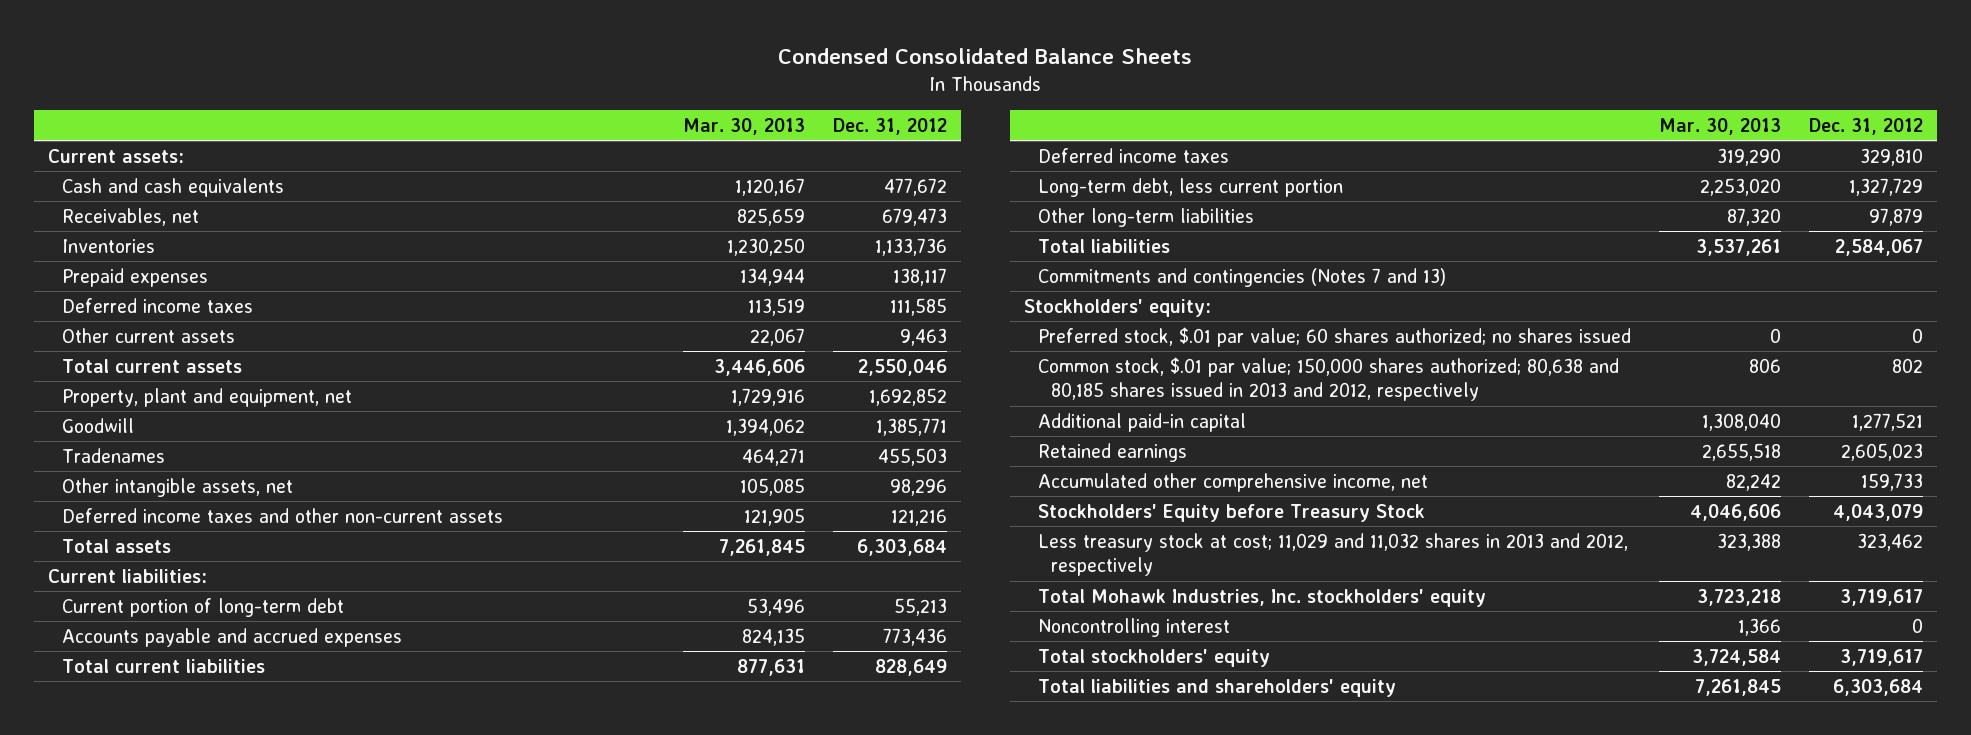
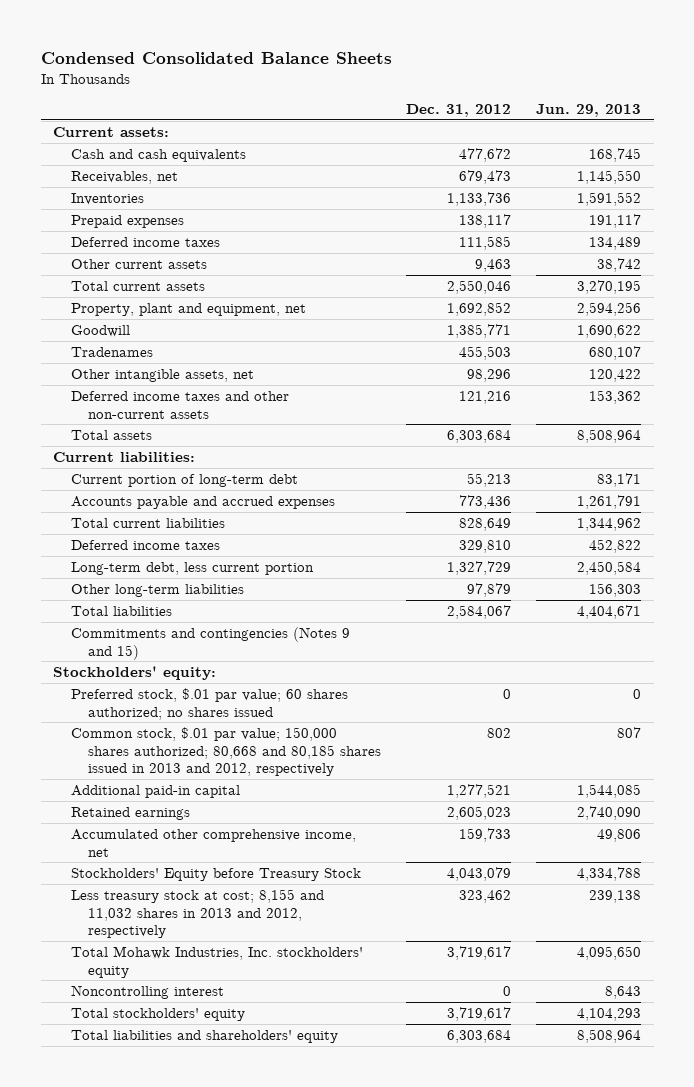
[683,117,806,135] Mar. 30, 2013 -> none
none -> [536,104,642,118] Jun. 29, 2013
[1037,267,1446,287] Commitments and contingencies (Notes 7 and 13) -> [70,626,350,660] Commitments and contingencies (Notes 9 and 15)
[1037,356,1619,402] Common stock, $.01 par value; 150,000 shares authorized; 80,638 and 80,185 shares issued in 2013 and 2012, respectively -> [70,726,382,777] Common stock, $.01 par value; 150,000 shares authorized; 80,668 and 80,185 shares issued in 2013 and 2012, respectively
[1037,532,1628,577] Less treasury stock at cost; 11,029 and 11,032 shares in 2013 and 2012, respectively -> [70,888,324,939] Less treasury stock at cost; 8,155 and 11,032 shares in 2013 and 2012, respectively

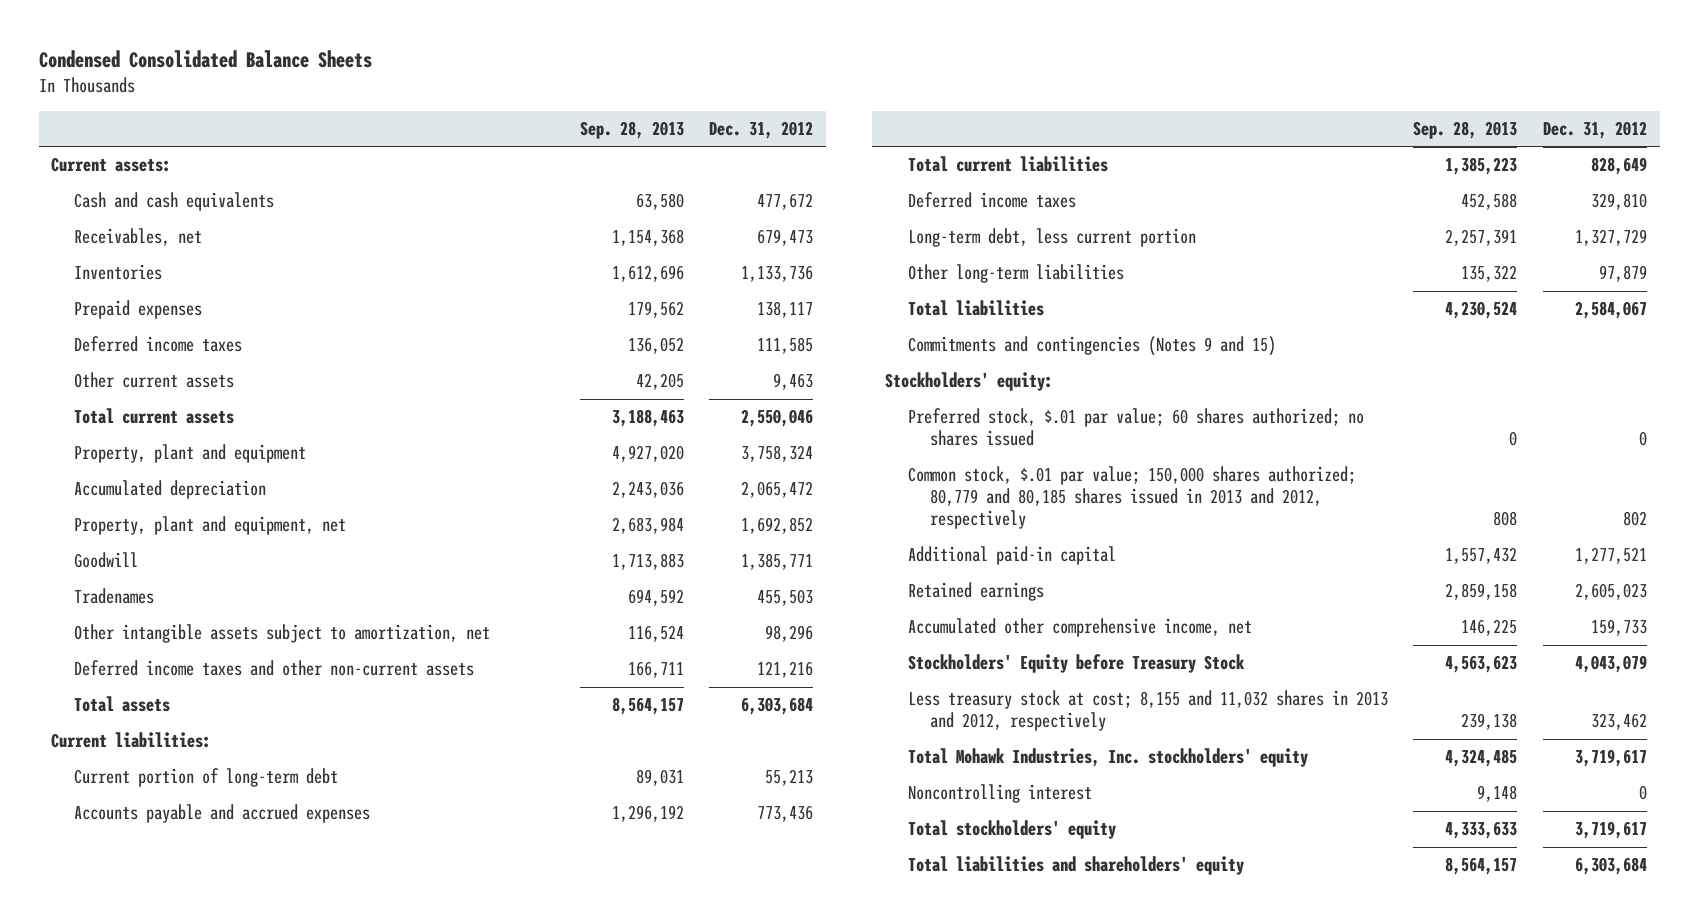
[536,104,642,118] Jun. 29, 2013 -> none
none -> [579,120,684,139] Sep. 28, 2013
none -> [73,444,306,464] Property, plant and equipment
none -> [73,480,266,500] Accumulated depreciation
[70,368,254,382] Other intangible assets, net -> [73,624,490,644] Other intangible assets subject to amortization, net
[70,726,382,777] Common stock, $.01 par value; 150,000 shares authorized; 80,668 and 80,185 shares issued in 2013 and 2012, respectively -> [907,466,1356,530] Common stock, $.01 par value; 150,000 shares authorized; 80,779 and 80,185 shares issued in 2013 and 2012, respectively

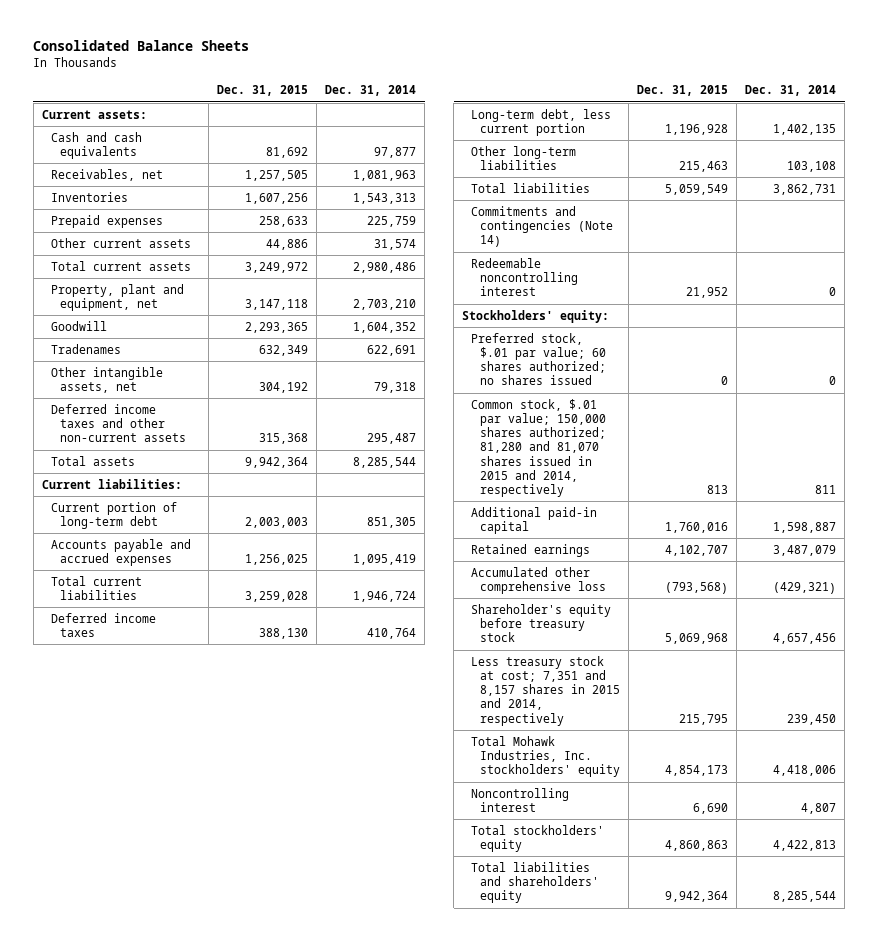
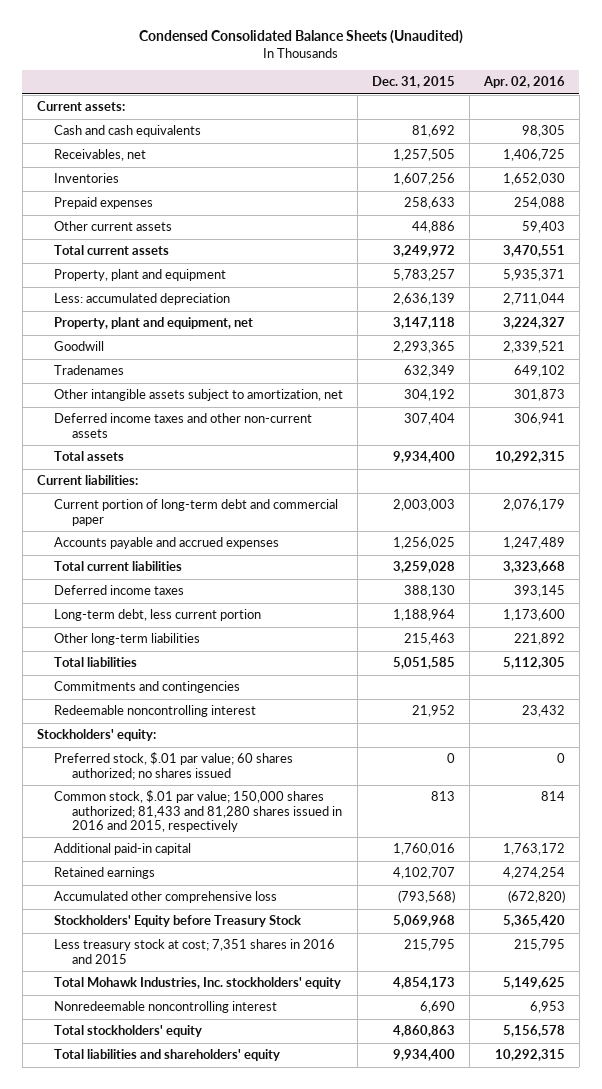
[33,40,250,52] Consolidated Balance Sheets -> [138,30,463,45] Condensed Consolidated Balance Sheets (Unaudited)
[325,85,417,97] Dec. 31, 2014 -> none
none -> [482,76,565,89] Apr. 02, 2016
none -> [54,269,227,282] Property, plant and equipment
none -> [54,293,231,306] Less: accumulated depreciation
[50,366,163,393] Other intangible assets, net -> [54,389,344,402] Other intangible assets subject to amortization, net
[258,433,308,445] 315,368 -> [404,413,456,426] 307,404
[244,456,308,468] 9,942,364 -> [393,451,456,464] 9,934,400
[50,501,177,529] Current portion of long-term debt -> [54,499,339,526] Current portion of long-term debt and commercial paper
[665,123,729,135] 1,196,928 -> [393,609,456,622] 1,188,964
[665,183,729,195] 5,059,549 -> [393,657,456,670] 5,051,585
[471,205,613,248] Commitments and contingencies (Note 14) -> [54,681,241,694] Commitments and contingencies
[471,398,606,497] Common stock, $.01 par value; 150,000 shares authorized; 81,280 and 81,070 shares issued in 2015 and 2014, respectively -> [54,790,343,832] Common stock, $.01 par value; 150,000 shares authorized; 81,433 and 81,280 shares issued in 2016 and 2015, respectively
[471,603,612,643] Shareholder's equity before treasury stock -> [54,915,302,928] Stockholders' Equity before Treasury Stock
[471,655,620,726] Less treasury stock at cost; 7,351 and 8,157 shares in 2015 and 2014, respectively -> [54,939,336,964] Less treasury stock at cost; 7,351 shares in 2016 and 2015
[471,787,570,812] Noncontrolling interest -> [54,1001,278,1014] Nonredeemable noncontrolling interest
[665,891,729,903] 9,942,364 -> [393,1049,456,1062] 9,934,400

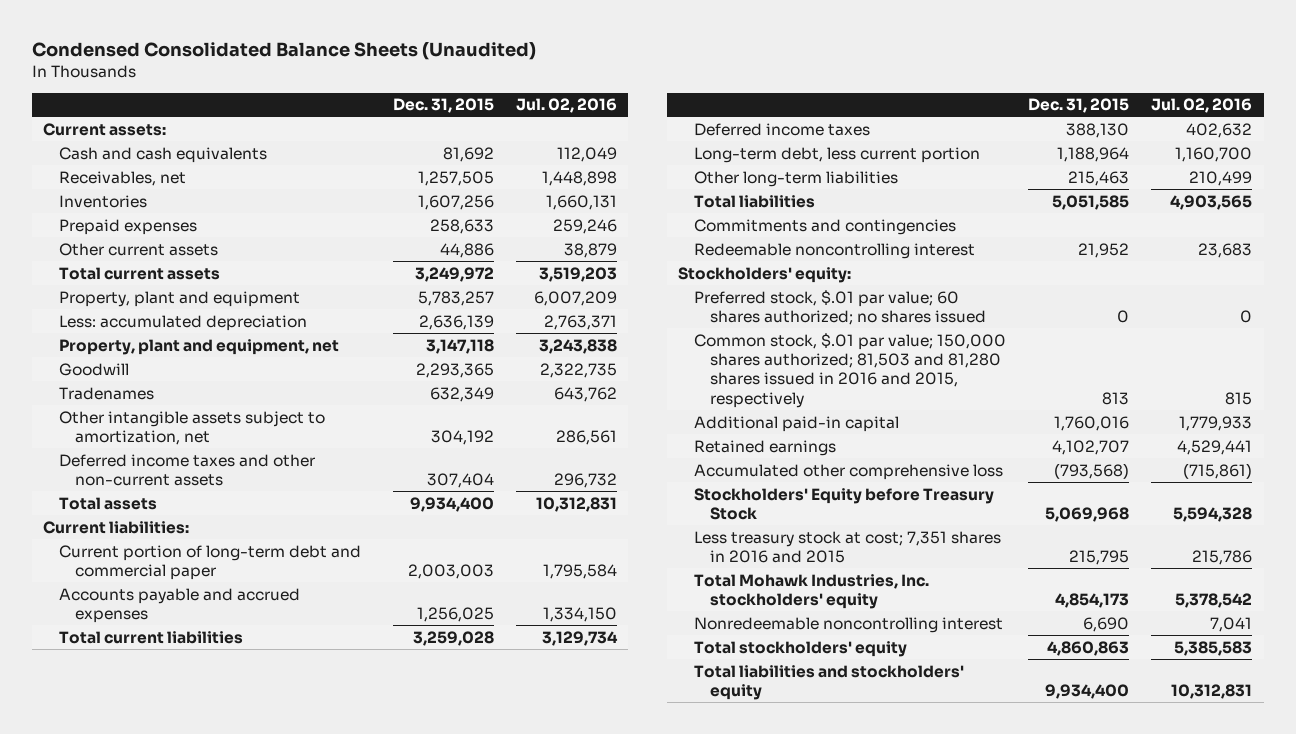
[482,76,565,89] Apr. 02, 2016 -> none
none -> [516,98,618,114] Jul. 02, 2016
[54,790,343,832] Common stock, $.01 par value; 150,000 shares authorized; 81,433 and 81,280 shares issued in 2016 and 2015, respectively -> [694,332,1007,408] Common stock, $.01 par value; 150,000 shares authorized; 81,503 and 81,280 shares issued in 2016 and 2015, respectively
[54,1049,281,1062] Total liabilities and shareholders' equity -> [694,664,965,700] Total liabilities and stockholders' equity

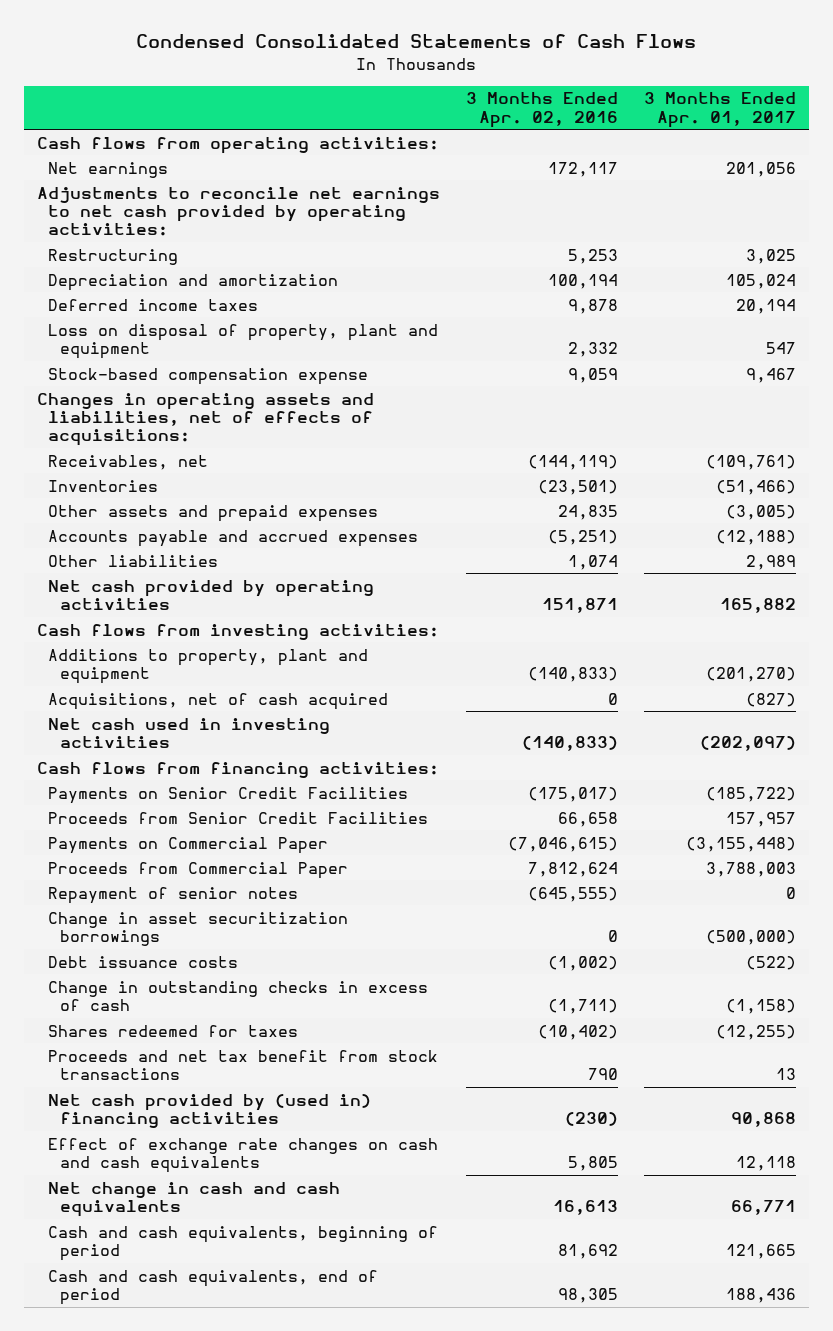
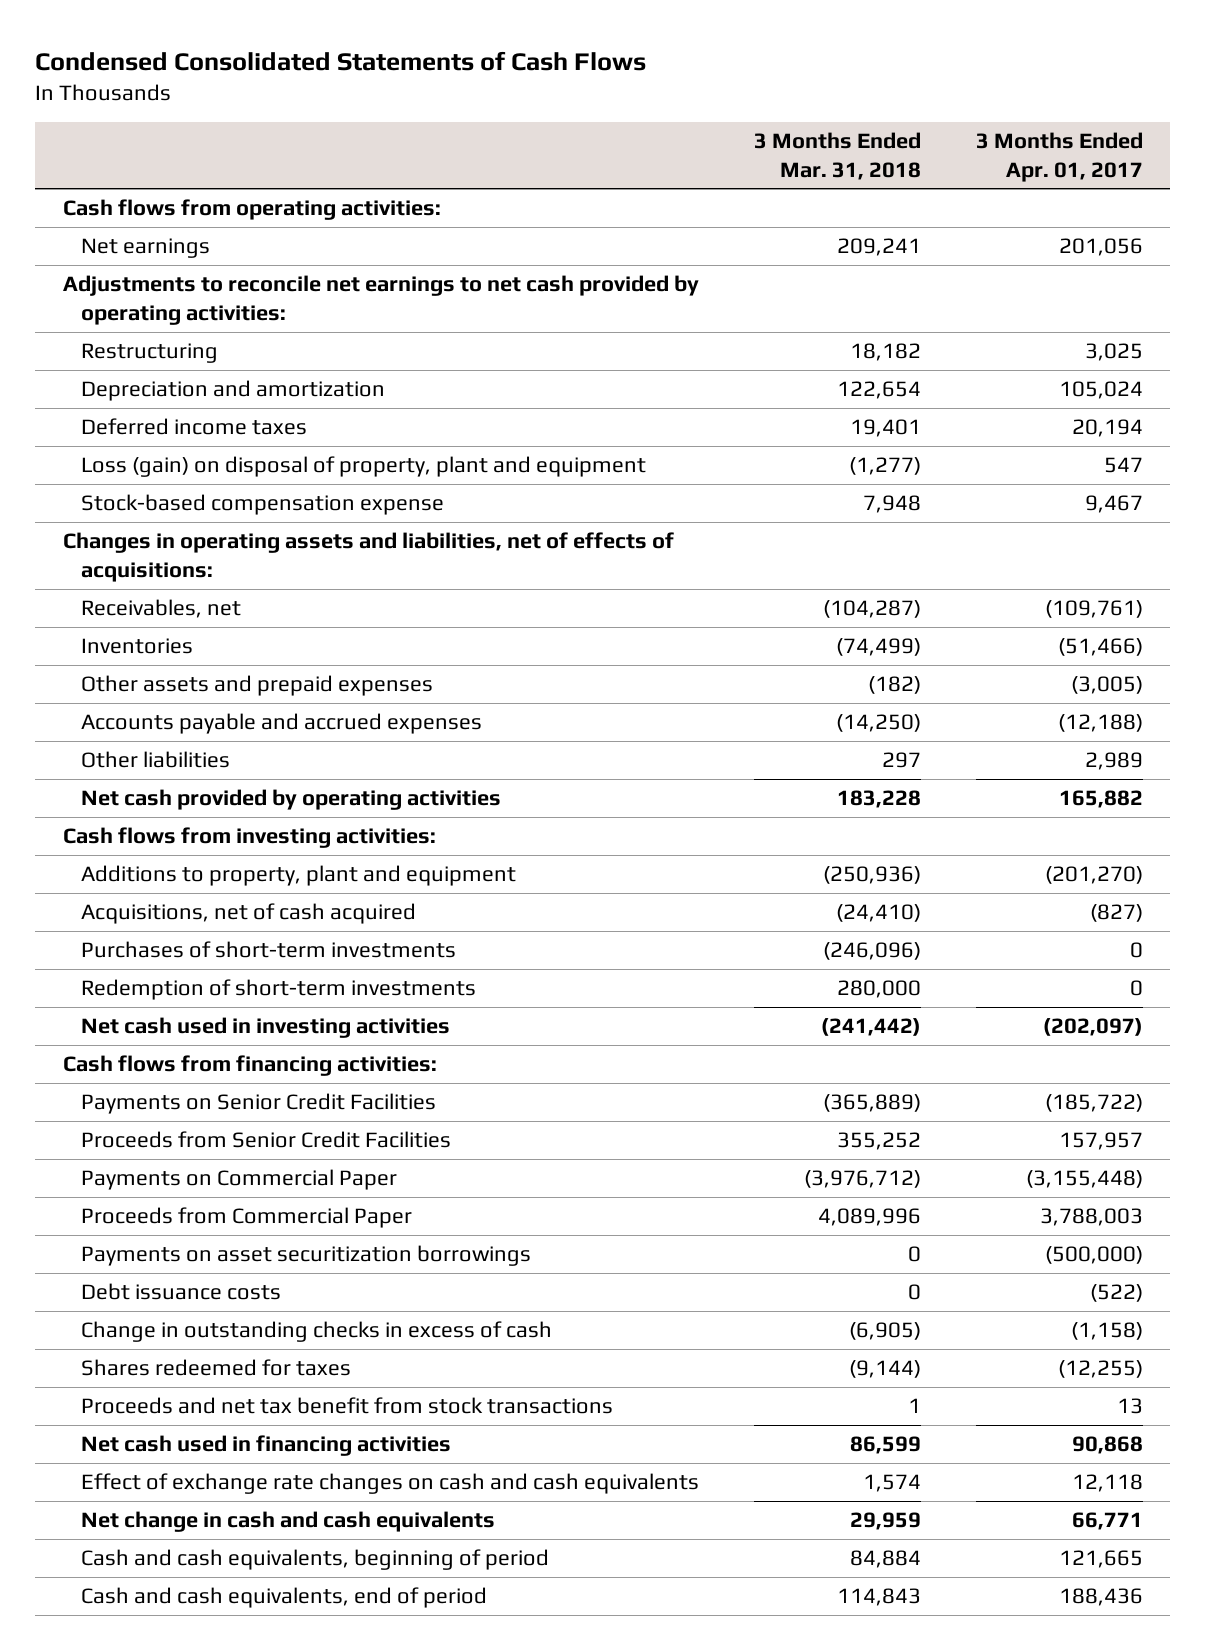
[465,92,618,128] 3 Months Ended Apr. 02, 2016 -> none
none -> [754,131,922,180] 3 Months Ended Mar. 31, 2018
[48,323,439,359] Loss on disposal of property, plant and equipment -> [81,456,647,478] Loss (gain) on disposal of property, plant and equipment
none -> [81,941,457,959] Purchases of short-term investments
none -> [81,979,477,1001] Redemption of short-term investments
[48,886,299,904] Repayment of senior notes -> none
[48,911,349,946] Change in asset securitization borrowings -> none
none -> [81,1245,532,1267] Payments on asset securitization borrowings
[48,1093,372,1128] Net cash provided by (used in) financing activities -> [81,1435,452,1457] Net cash used in financing activities

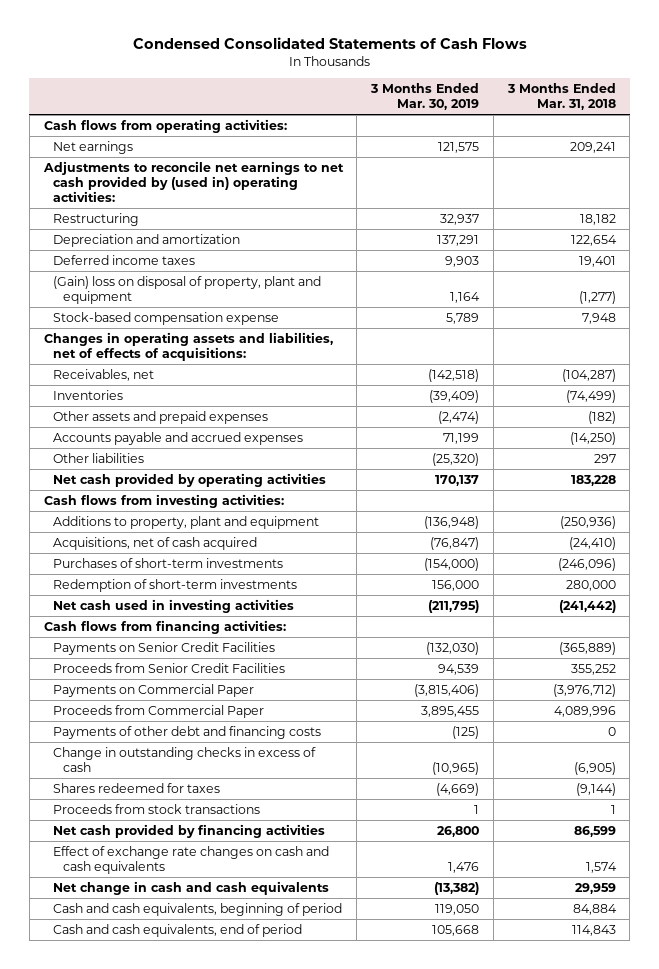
[975,131,1143,182] 3 Months Ended Apr. 01, 2017 -> none
none -> [370,83,480,111] 3 Months Ended Mar. 30, 2019
[62,275,699,325] Adjustments to reconcile net earnings to net cash provided by operating activities: -> [42,160,344,202] Adjustments to reconcile net earnings to net cash provided by (used in) operating activities:
[81,456,647,478] Loss (gain) on disposal of property, plant and equipment -> [53,275,322,304] (Gain) loss on disposal of property, plant and equipment
[81,1245,532,1267] Payments on asset securitization borrowings -> none
[81,1283,282,1301] Debt issuance costs -> none
none -> [53,725,322,739] Payments of other debt and financing costs
[81,1397,614,1415] Proceeds and net tax benefit from stock transactions -> [53,803,261,814] Proceeds from stock transactions
[81,1435,452,1457] Net cash used in financing activities -> [53,823,326,838] Net cash provided by financing activities

